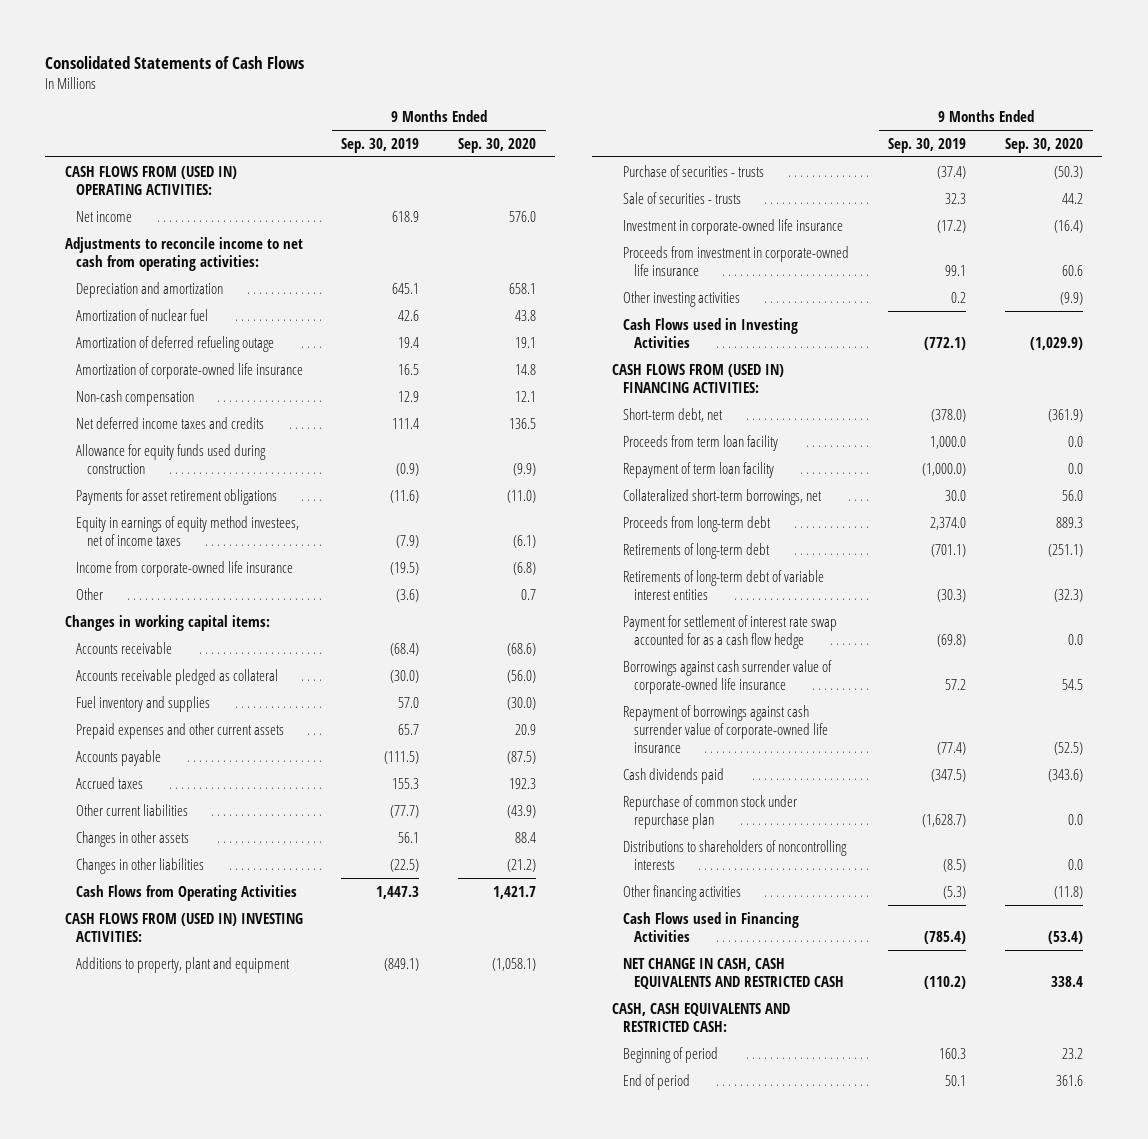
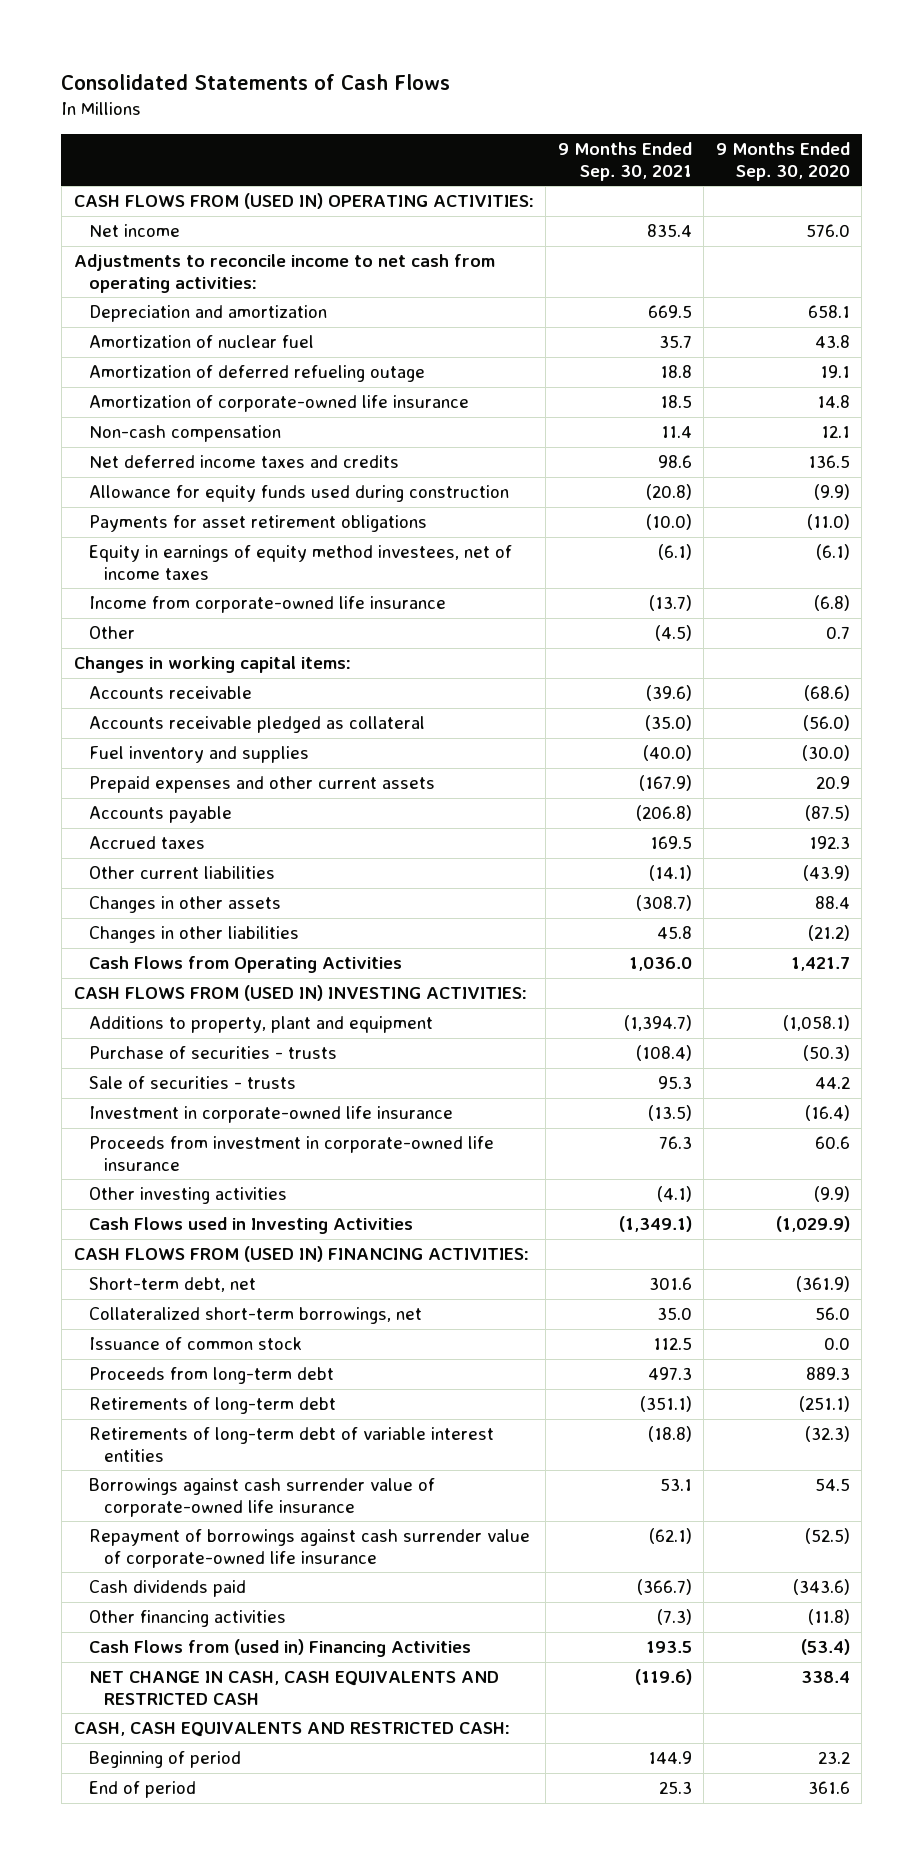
[341,137,420,153] Sep. 30, 2019 -> none
none -> [557,142,692,181] 9 Months Ended Sep. 30, 2021
[622,434,778,451] Proceeds from term loan facility -> none
[622,461,774,478] Repayment of term loan facility -> none
none -> [88,1337,302,1351] Issuance of common stock
[622,614,837,649] Payment for settlement of interest rate swap accounted for as a cash flow hedge -> none
[622,794,797,829] Repurchase of common stock under repurchase plan -> none
[622,839,847,870] Distributions to shareholders of noncontrolling interests -> none
[622,911,799,942] Cash Flows used in Financing Activities -> [88,1639,471,1658] Cash Flows from (used in) Financing Activities

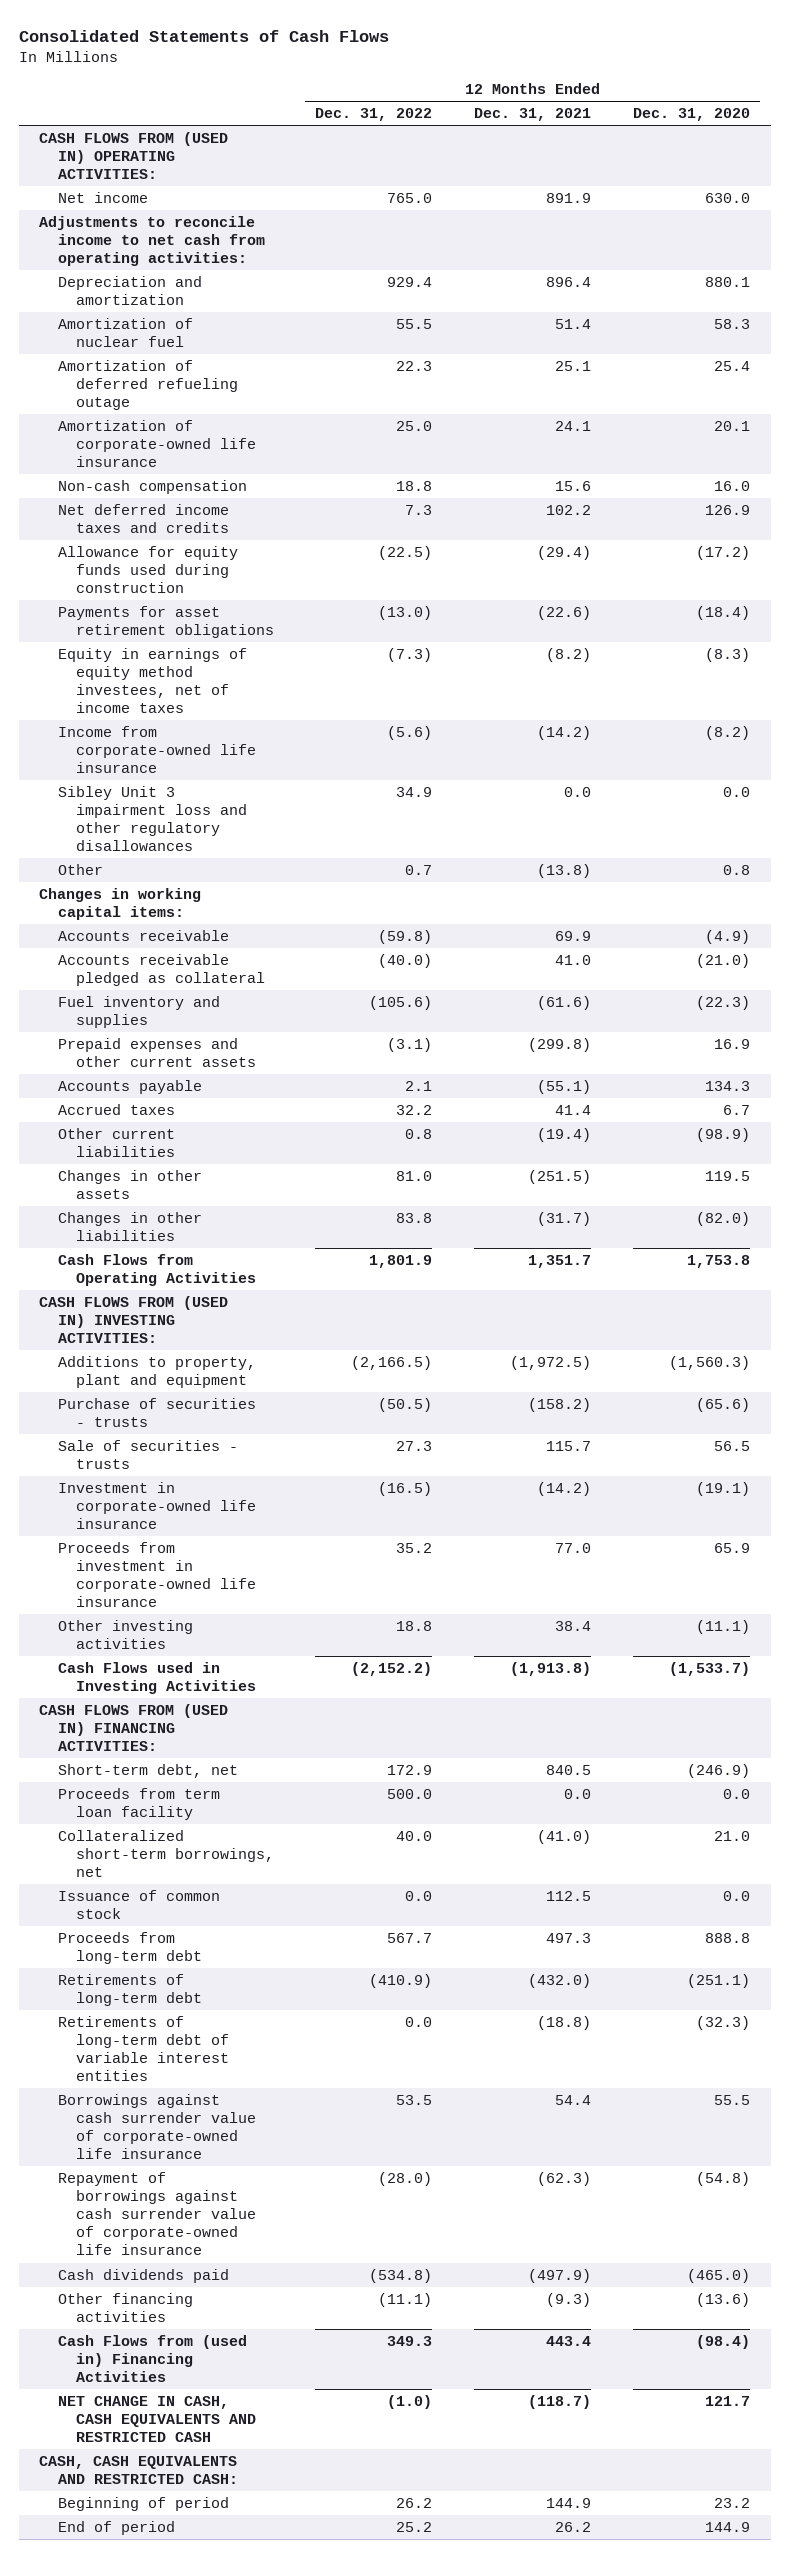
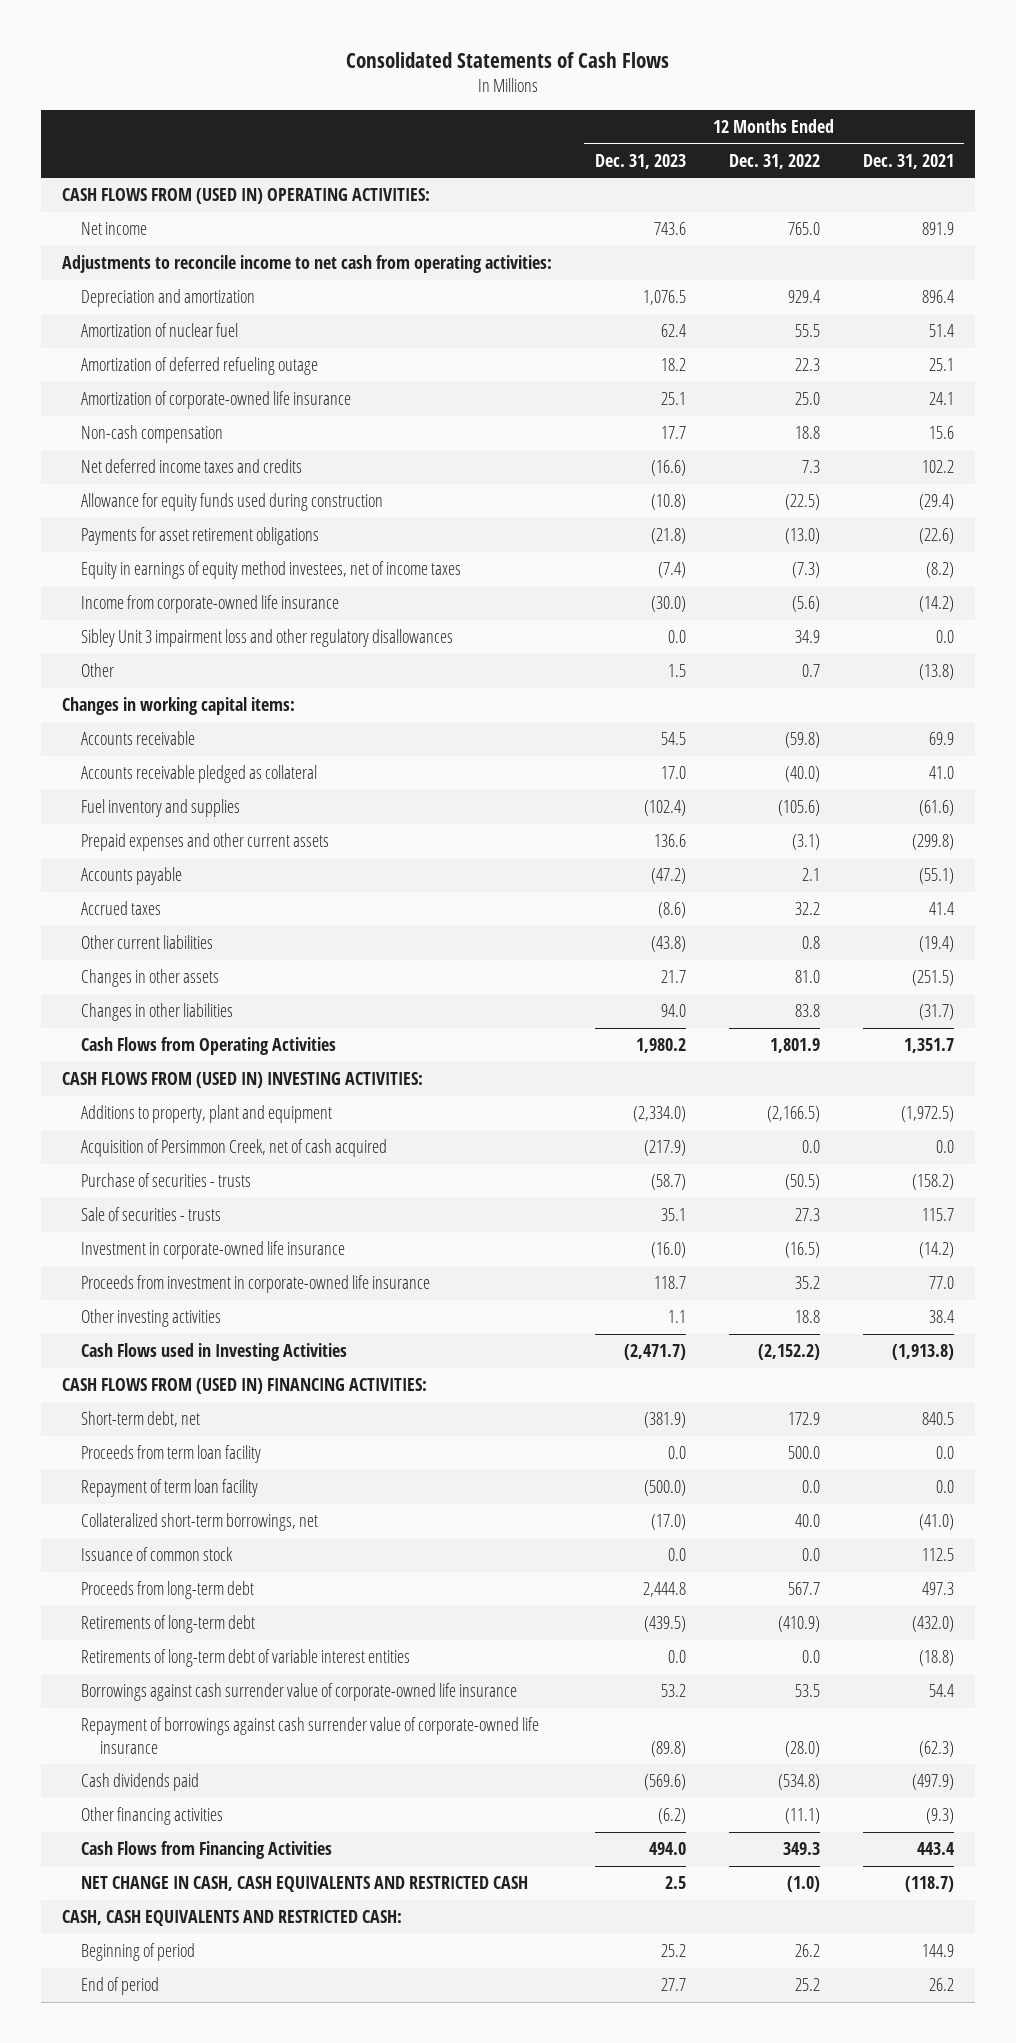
[632,108,750,122] Dec. 31, 2020 -> none
none -> [594,153,686,169] Dec. 31, 2023
none -> [81,1139,388,1158] Acquisition of Persimmon Creek, net of cash acquired
none -> [81,1479,259,1498] Repayment of term loan facility
[57,2334,247,2383] Cash Flows from (used in) Financing Activities -> [81,1841,333,1860] Cash Flows from Financing Activities

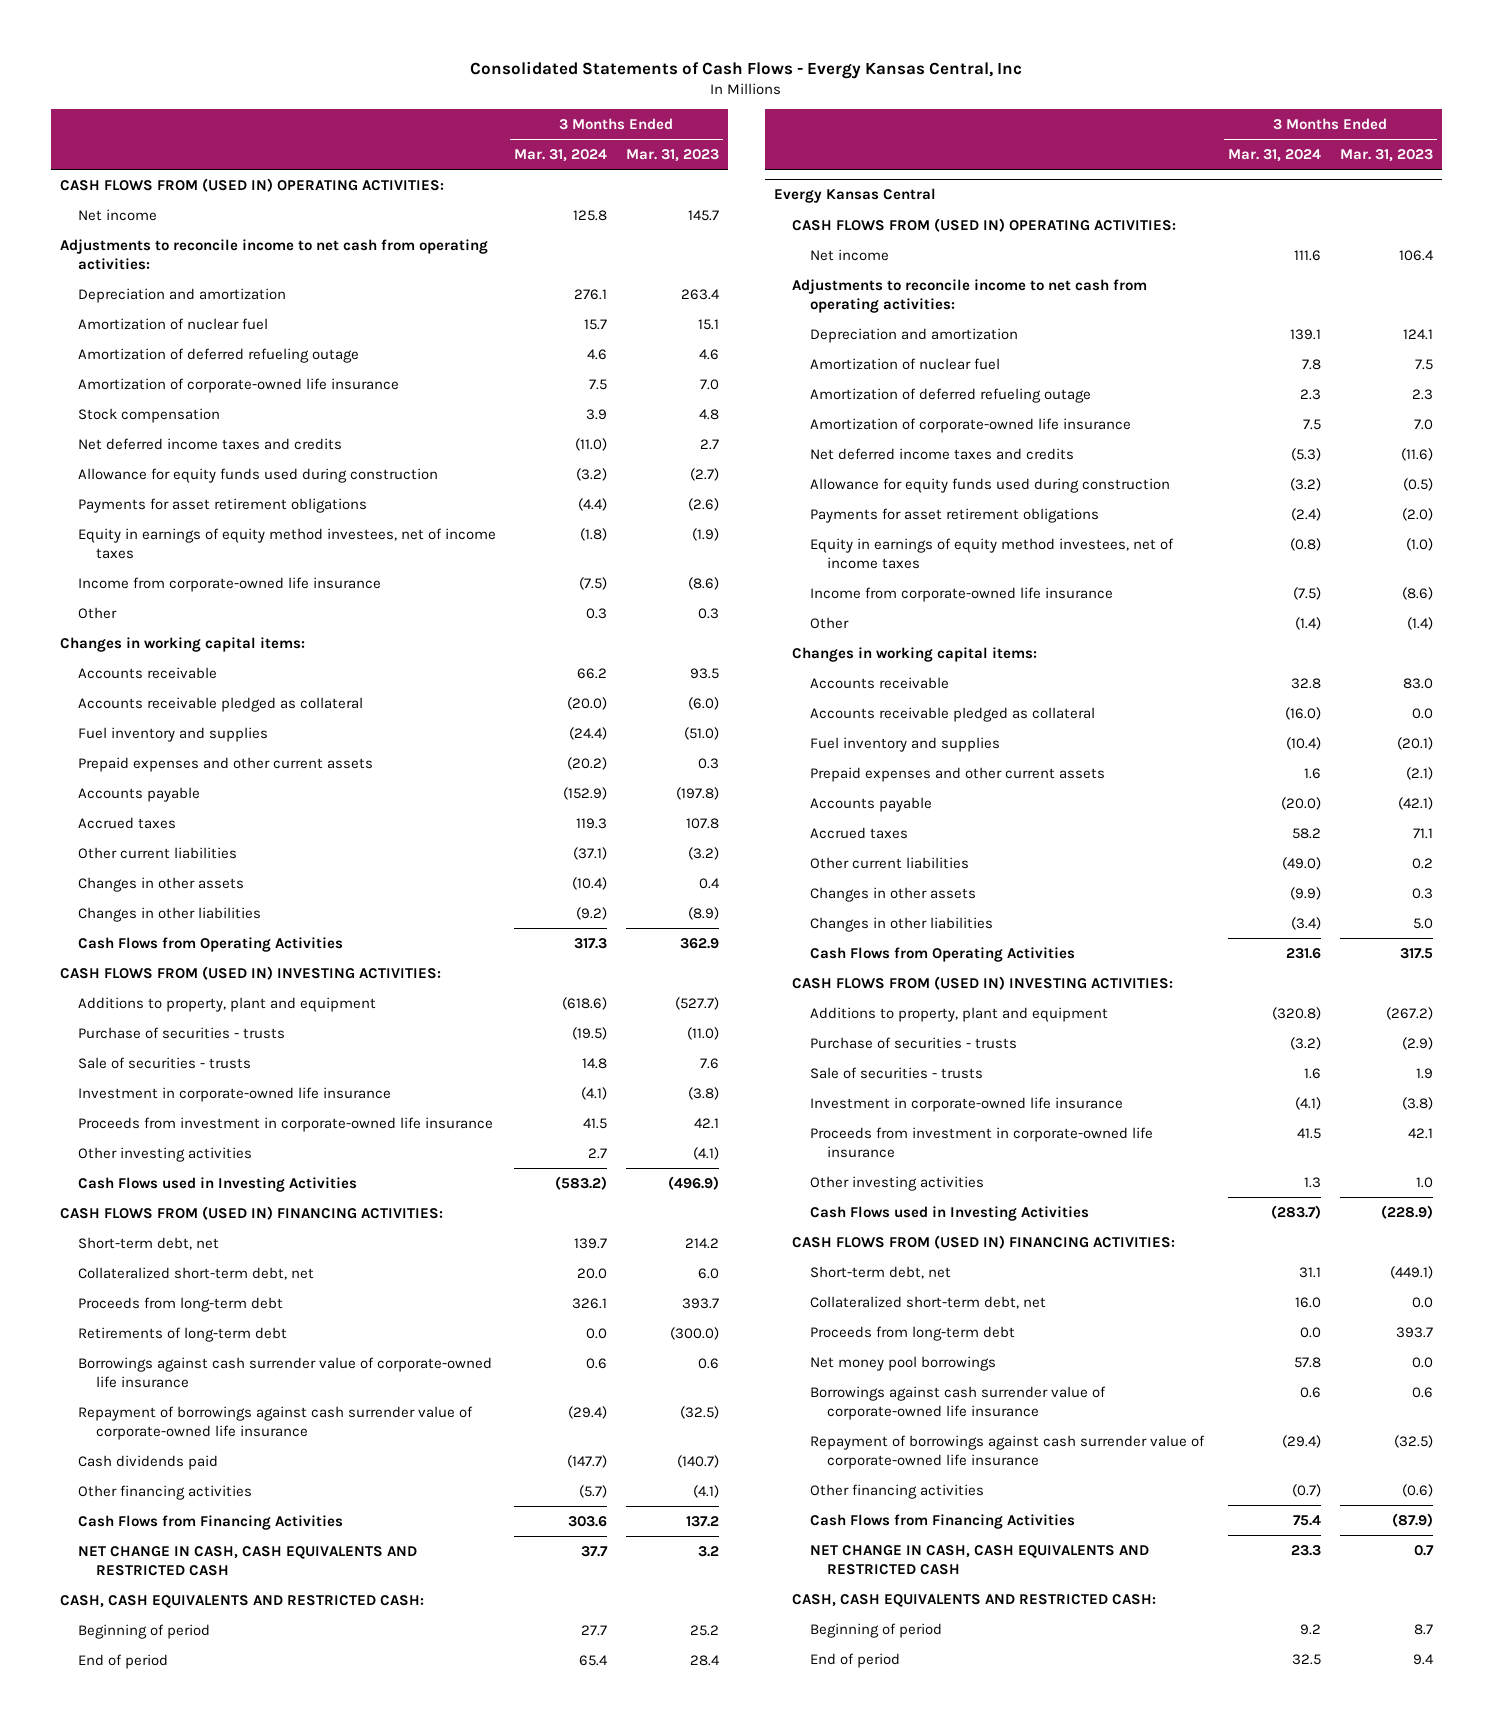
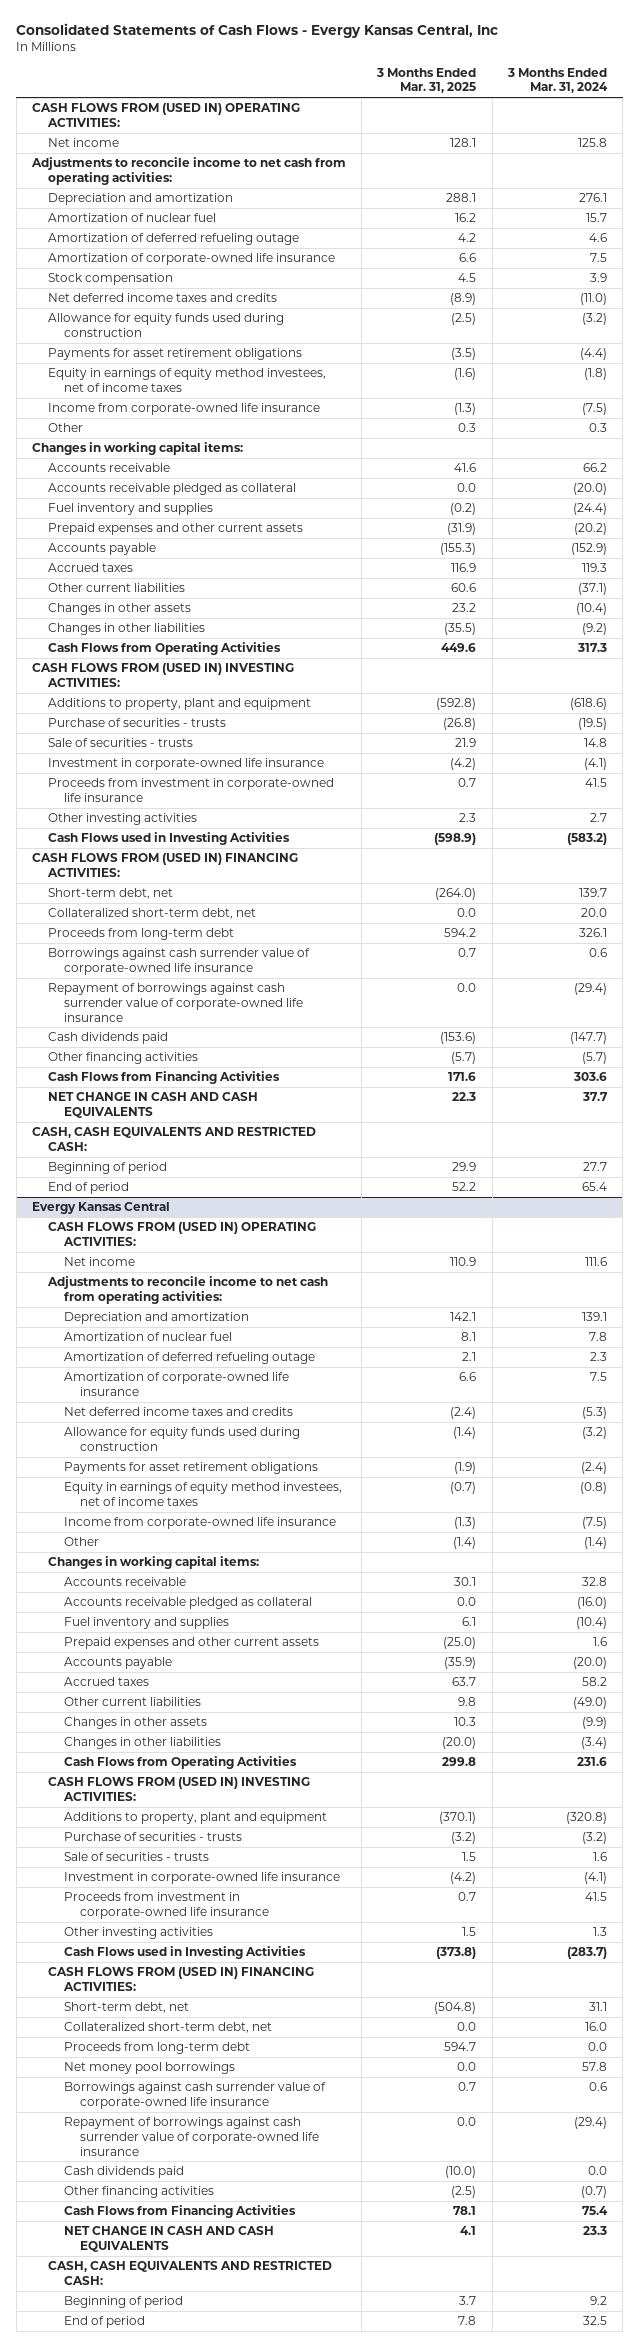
[625,149,719,163] Mar. 31, 2023 -> none
none -> [376,67,477,94] 3 Months Ended Mar. 31, 2025
[77,1326,287,1342] Retirements of long-term debt -> none
[77,1545,417,1576] NET CHANGE IN CASH, CASH EQUIVALENTS AND RESTRICTED CASH -> [48,1092,259,1118] NET CHANGE IN CASH AND CASH EQUIVALENTS
none -> [64,2166,185,2179] Cash dividends paid
[809,1544,1149,1575] NET CHANGE IN CASH, CASH EQUIVALENTS AND RESTRICTED CASH -> [64,2226,275,2252] NET CHANGE IN CASH AND CASH EQUIVALENTS

